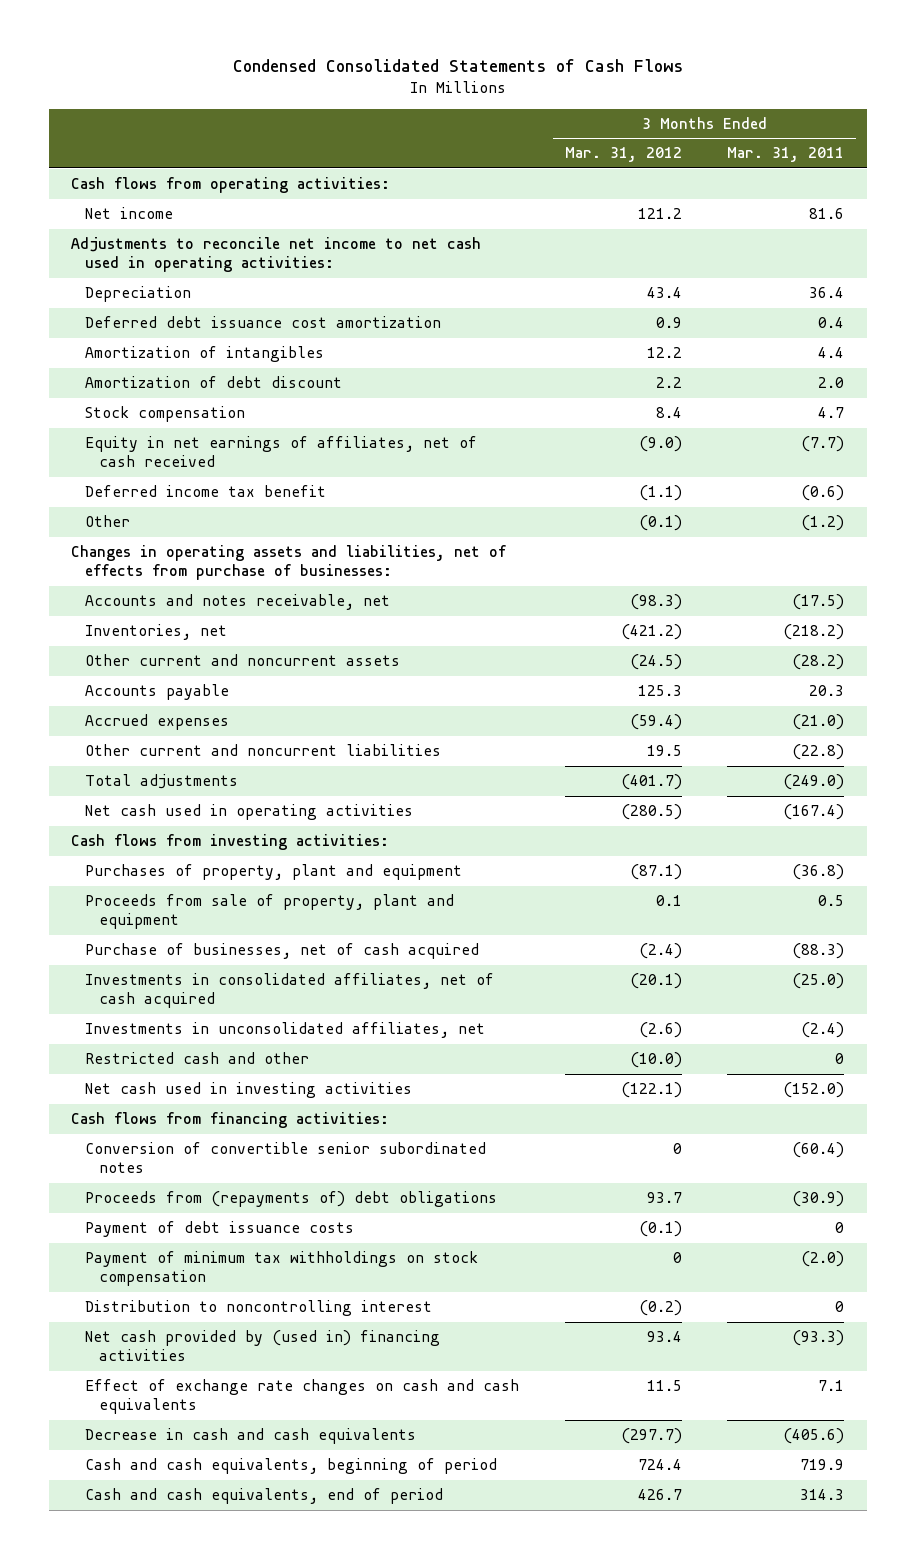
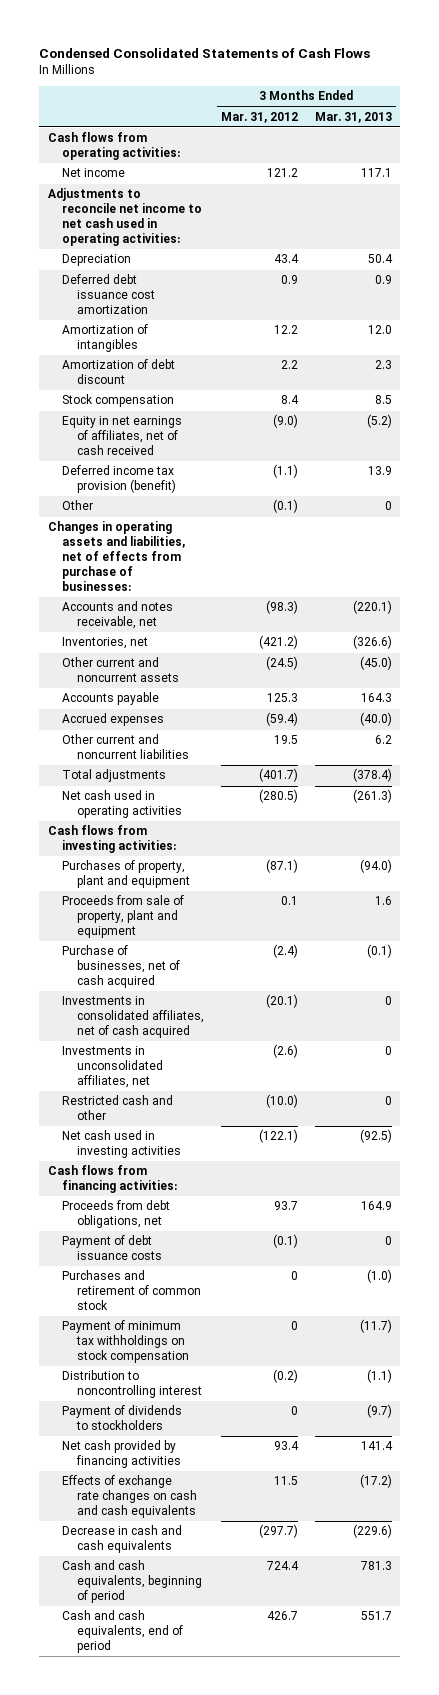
[727,147,845,163] Mar. 31, 2011 -> none
none -> [314,111,392,123] Mar. 31, 2013
[85,485,327,498] Deferred income tax benefit -> [62,465,177,494] Deferred income tax provision (benefit)
[85,1142,487,1174] Conversion of convertible senior subordinated notes -> none
[85,1191,498,1208] Proceeds from (repayments of) debt obligations -> [62,1200,171,1229] Proceeds from debt obligations, net
none -> [62,1270,202,1311] Purchases and retirement of common stock
none -> [62,1405,183,1431] Payment of dividends to stockholders
[85,1330,441,1362] Net cash provided by (used in) financing activities -> [62,1440,182,1469] Net cash provided by financing activities
[85,1379,520,1415] Effect of exchange rate changes on cash and cash equivalents -> [62,1475,198,1519] Effects of exchange rate changes on cash and cash equivalents

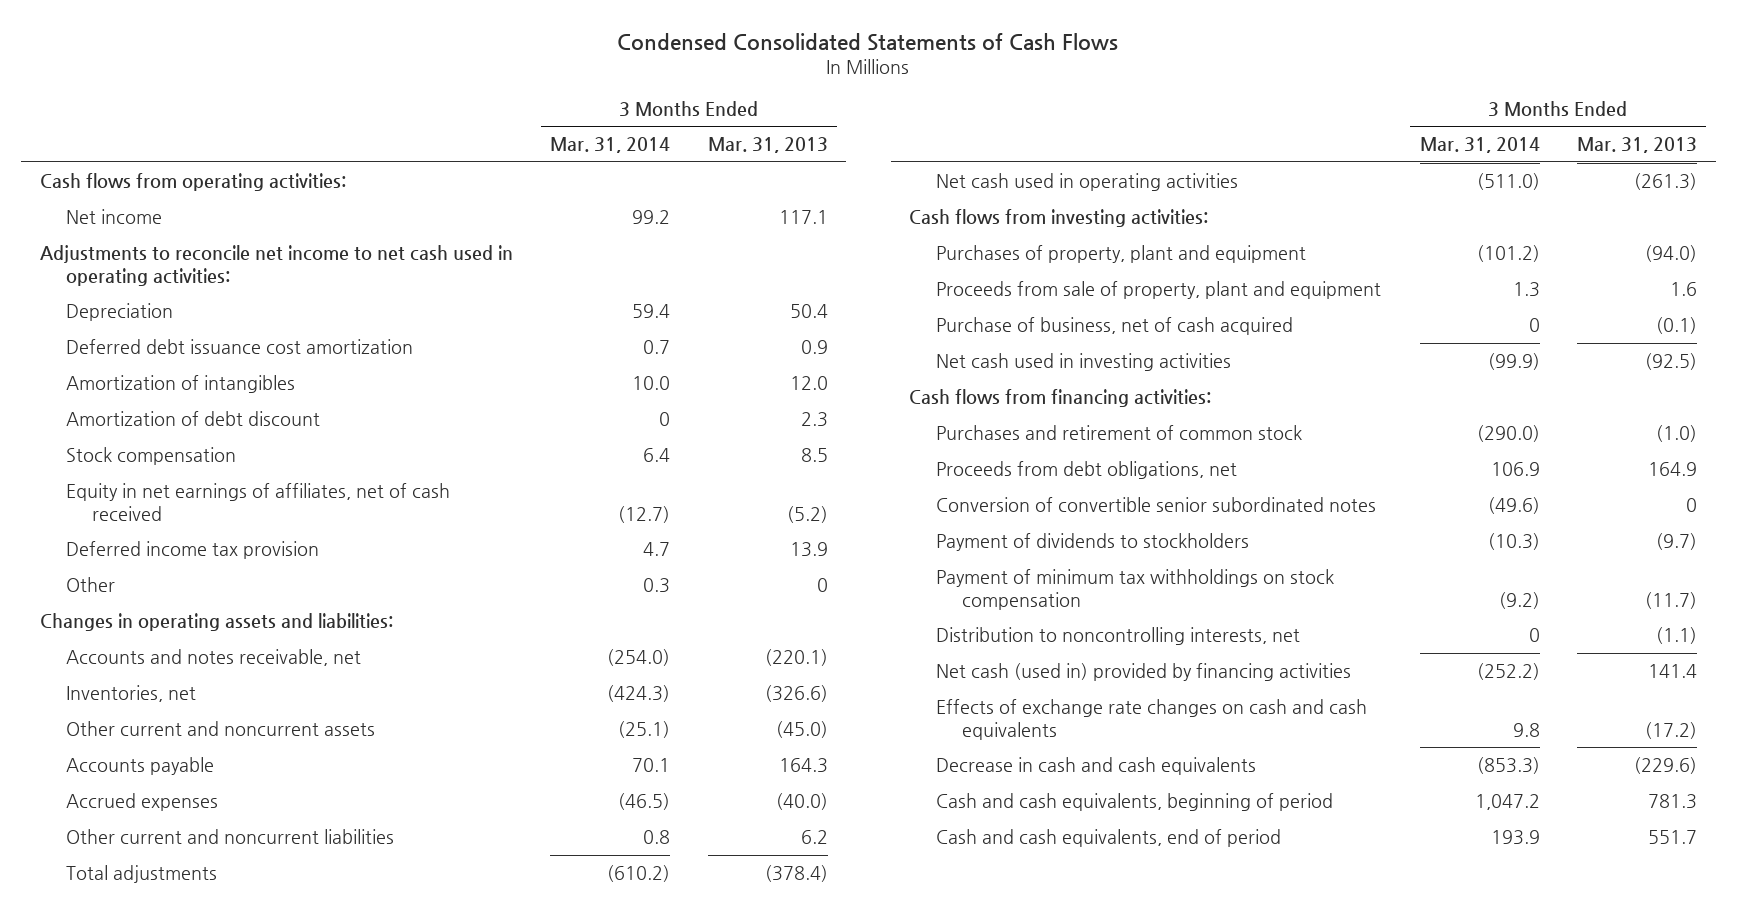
[220,111,298,123] Mar. 31, 2012 -> none
none -> [550,137,671,154] Mar. 31, 2014
[62,465,177,494] Deferred income tax provision (benefit) -> [66,540,320,559] Deferred income tax provision
[47,521,186,592] Changes in operating assets and liabilities, net of effects from purchase of businesses: -> [39,612,393,631] Changes in operating assets and liabilities:
[62,996,205,1039] Investments in consolidated affiliates, net of cash acquired -> none
[62,1046,164,1089] Investments in unconsolidated affiliates, net -> none
[62,1095,174,1121] Restricted cash and other -> none
[62,945,181,989] Purchase of businesses, net of cash acquired -> [935,316,1293,335] Purchase of business, net of cash acquired
[62,1235,163,1261] Payment of debt issuance costs -> none
[62,1370,203,1399] Distribution to noncontrolling interest -> none
[62,1200,171,1229] Proceeds from debt obligations, net -> [935,460,1237,479] Proceeds from debt obligations, net
none -> [935,496,1376,512] Conversion of convertible senior subordinated notes
[62,1320,190,1364] Payment of minimum tax withholdings on stock compensation -> [935,568,1334,610] Payment of minimum tax withholdings on stock compensation
none -> [935,626,1300,645] Distribution to noncontrolling interests, net
[62,1440,182,1469] Net cash provided by financing activities -> [935,662,1351,681] Net cash (used in) provided by financing activities

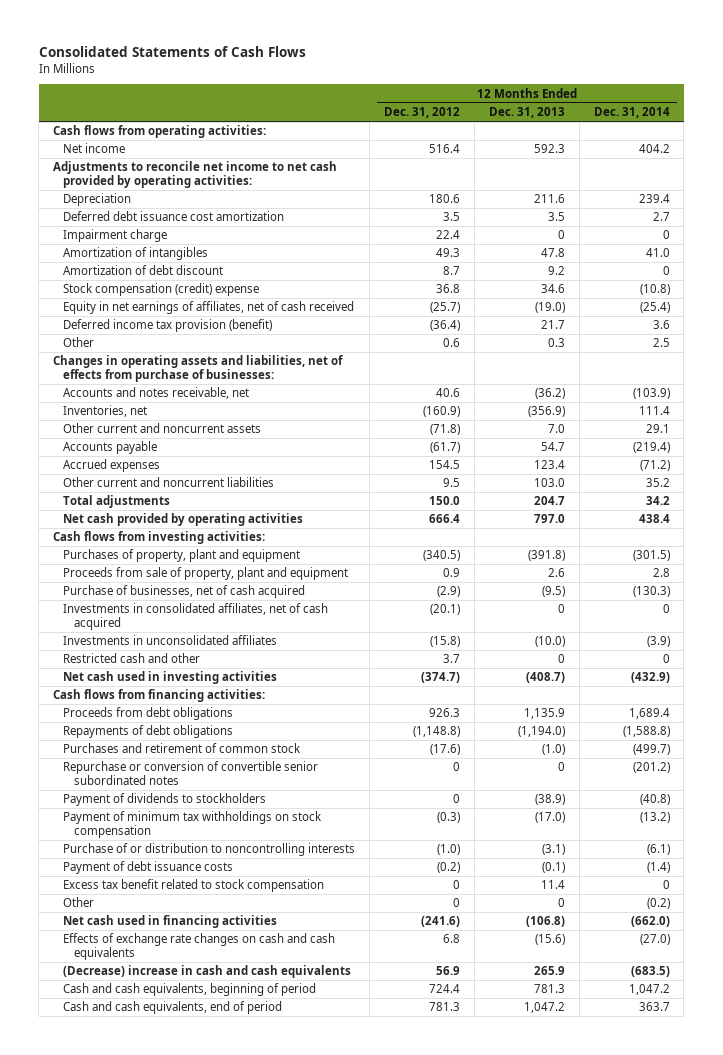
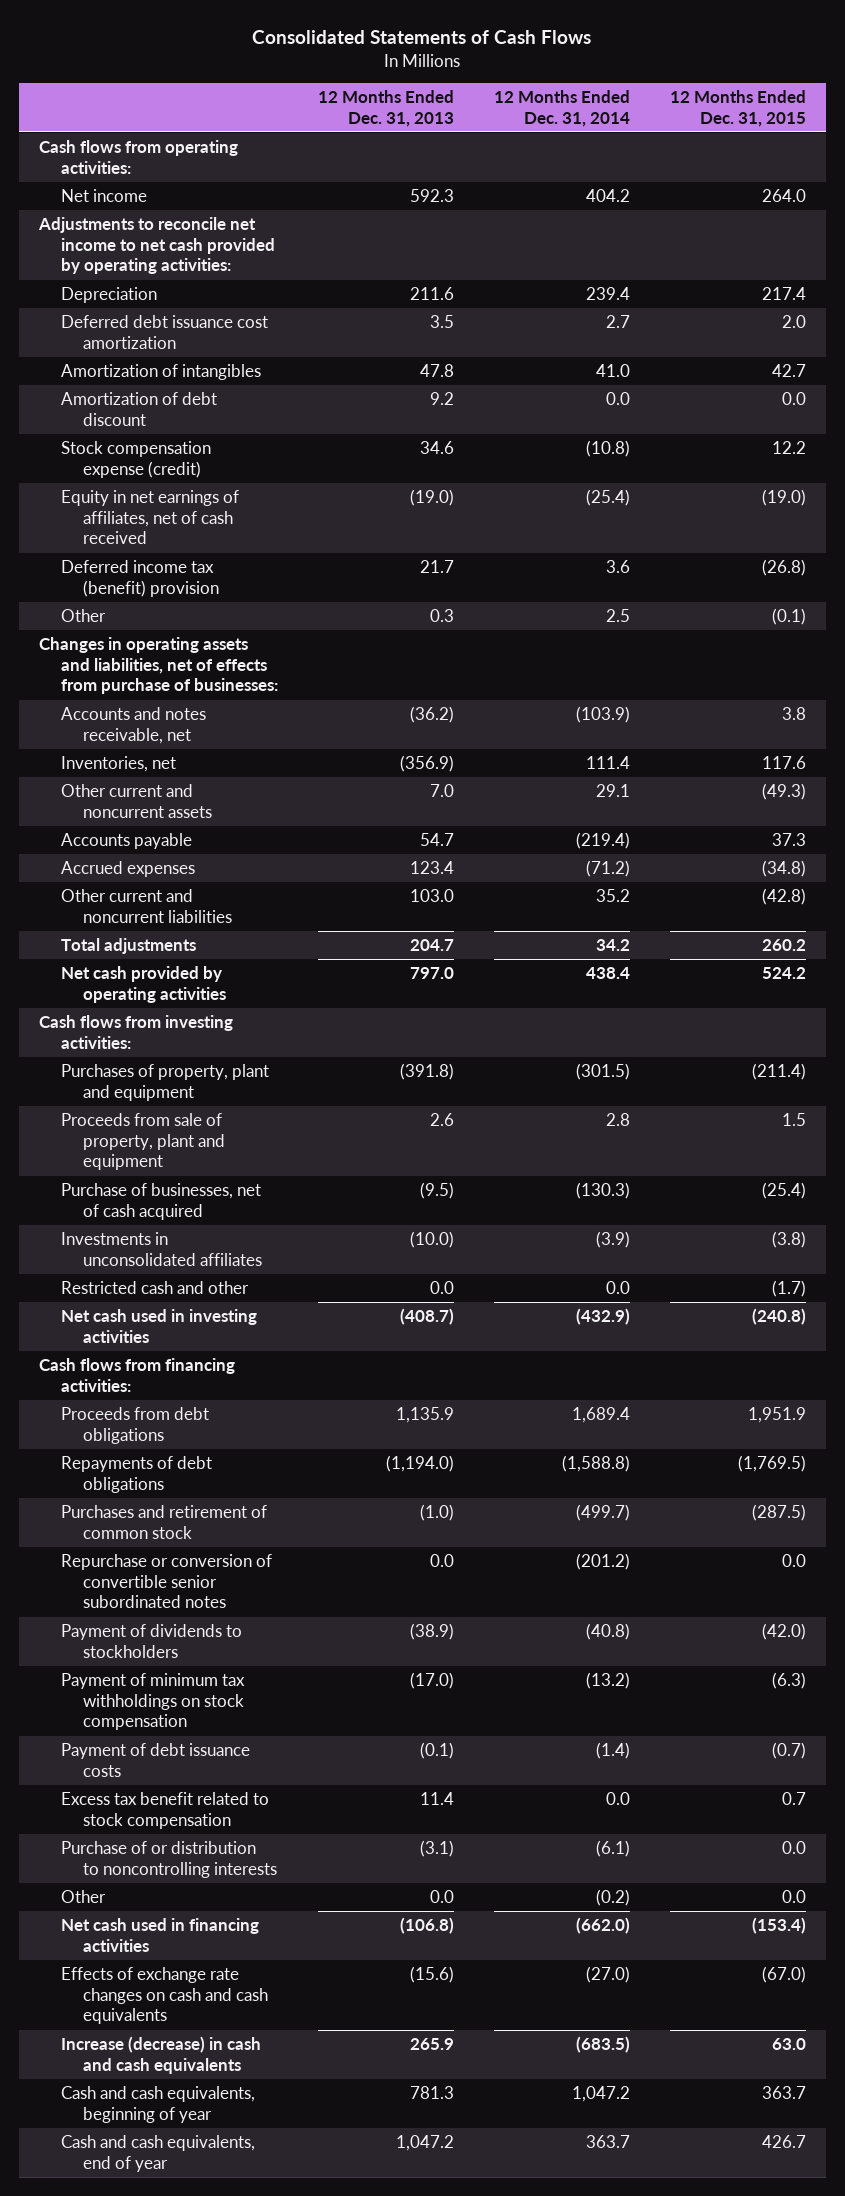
[384,107,461,119] Dec. 31, 2012 -> none
none -> [669,89,806,127] 12 Months Ended Dec. 31, 2015
[63,229,168,243] Impairment charge -> none
[662,266,670,276] 0 -> [605,391,630,405] 0.0
[63,283,260,297] Stock compensation (credit) expense -> [60,440,211,478] Stock compensation expense (credit)
[63,319,273,333] Deferred income tax provision (benefit) -> [60,559,219,597] Deferred income tax (benefit) provision
[63,603,329,630] Investments in consolidated affiliates, net of cash acquired -> none
[557,654,565,664] 0 -> [429,1280,454,1294] 0.0
[662,654,670,664] 0 -> [605,1280,630,1294] 0.0
[557,762,565,772] 0 -> [429,1553,454,1567] 0.0
[662,880,670,890] 0 -> [605,1791,630,1805] 0.0
[63,843,356,857] Purchase of or distribution to noncontrolling interests -> [60,1840,277,1878] Purchase of or distribution to noncontrolling interests
[557,898,565,908] 0 -> [429,1889,454,1903] 0.0
[63,965,352,979] (Decrease) increase in cash and cash equivalents -> [60,2035,261,2074] Increase (decrease) in cash and cash equivalents
[63,983,317,997] Cash and cash equivalents, beginning of period -> [60,2085,255,2123] Cash and cash equivalents, beginning of year
[63,1001,283,1015] Cash and cash equivalents, end of period -> [60,2134,255,2172] Cash and cash equivalents, end of year

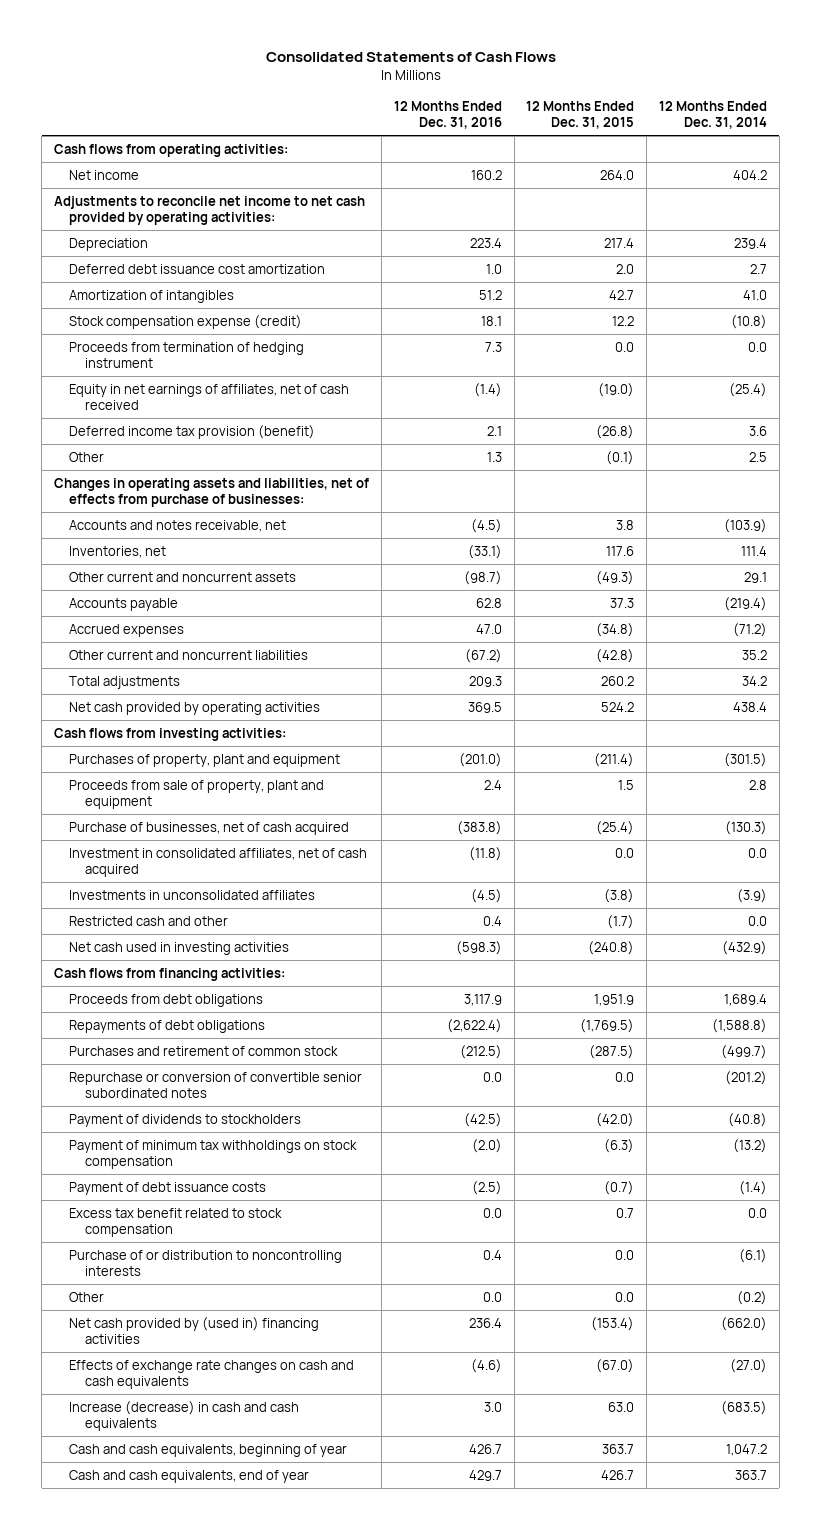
[317,89,454,127] 12 Months Ended Dec. 31, 2013 -> none
none -> [393,100,502,130] 12 Months Ended Dec. 31, 2016
[60,391,217,426] Amortization of debt discount -> none
none -> [69,341,305,369] Proceeds from termination of hedging instrument
[60,559,219,597] Deferred income tax (benefit) provision -> [69,424,316,439] Deferred income tax provision (benefit)
none -> [69,847,368,878] Investment in consolidated affiliates, net of cash acquired
[60,1917,259,1952] Net cash used in financing activities -> [69,1316,320,1345] Net cash provided by (used in) financing activities

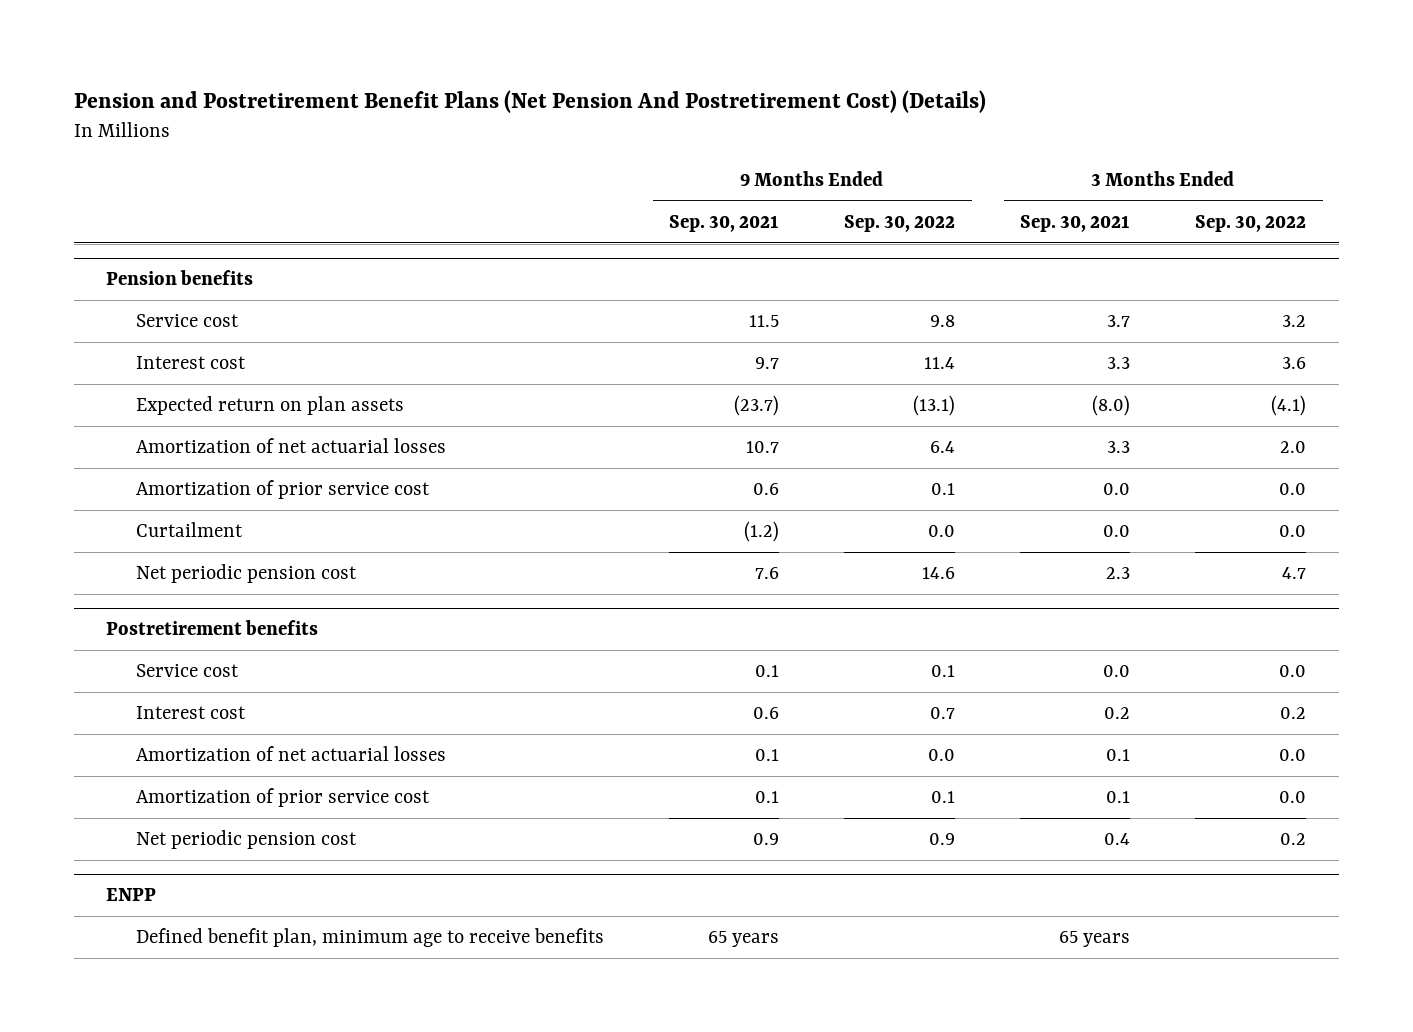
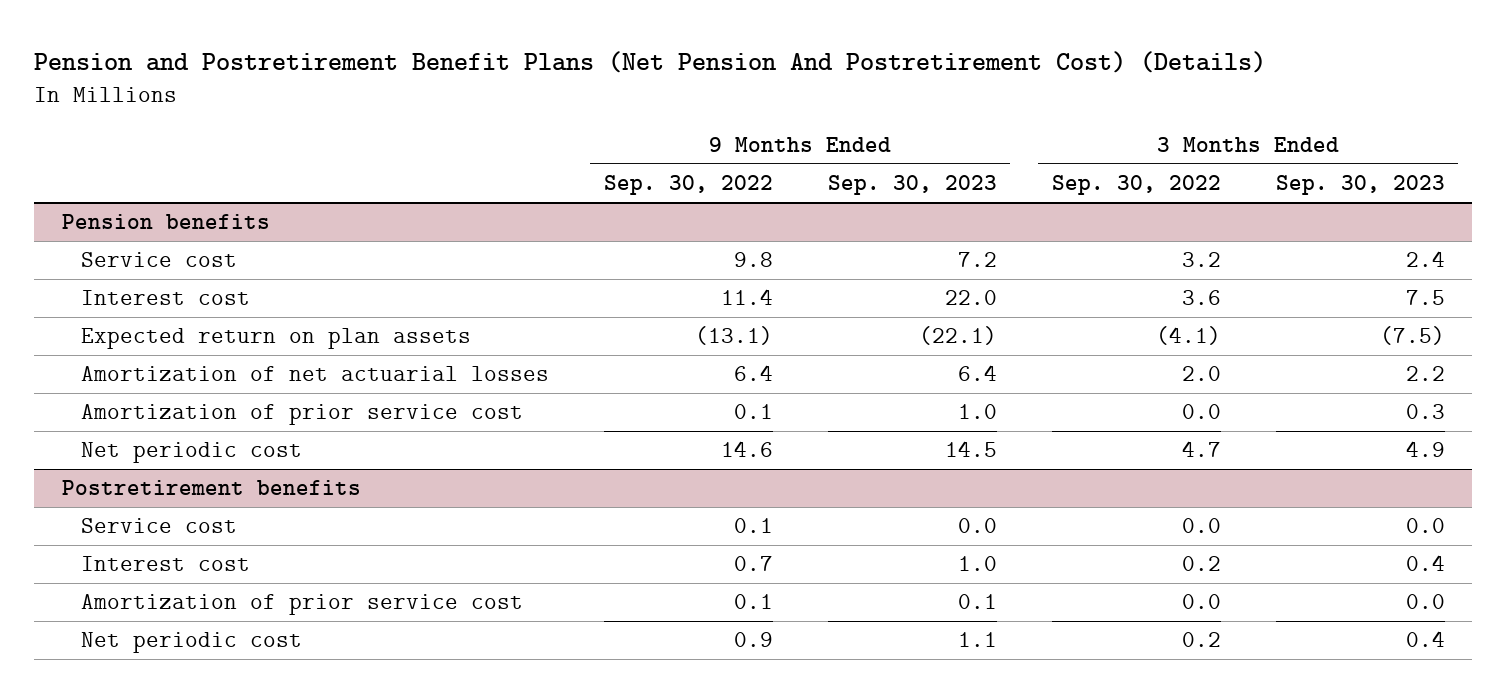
[669,214,780,232] Sep. 30, 2021 -> none
[1020,214,1131,232] Sep. 30, 2021 -> none
none -> [827,175,997,196] Sep. 30, 2023
none -> [1275,175,1445,196] Sep. 30, 2023
[136,522,244,538] Curtailment -> none
[136,564,358,584] Net periodic pension cost -> [80,442,302,464] Net periodic cost
[136,746,447,762] Amortization of net actuarial losses -> none
[106,888,157,902] ENPP -> none
[136,928,605,948] Defined benefit plan, minimum age to receive benefits -> none
[136,830,358,850] Net periodic pension cost -> [80,632,302,654] Net periodic cost

